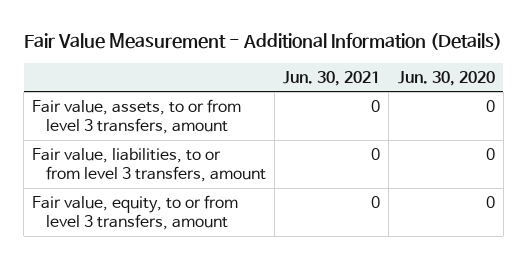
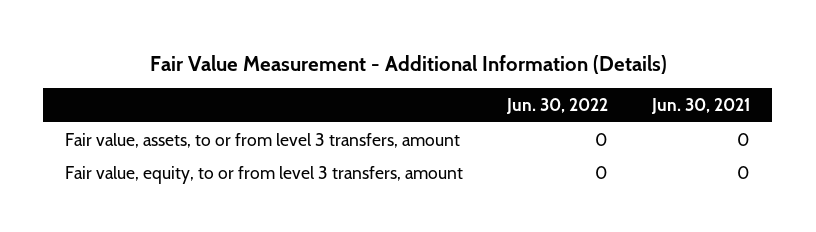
[397,70,495,86] Jun. 30, 2020 -> none
none -> [506,98,609,115] Jun. 30, 2022
[32,147,267,182] Fair value, liabilities, to or from level 3 transfers, amount -> none

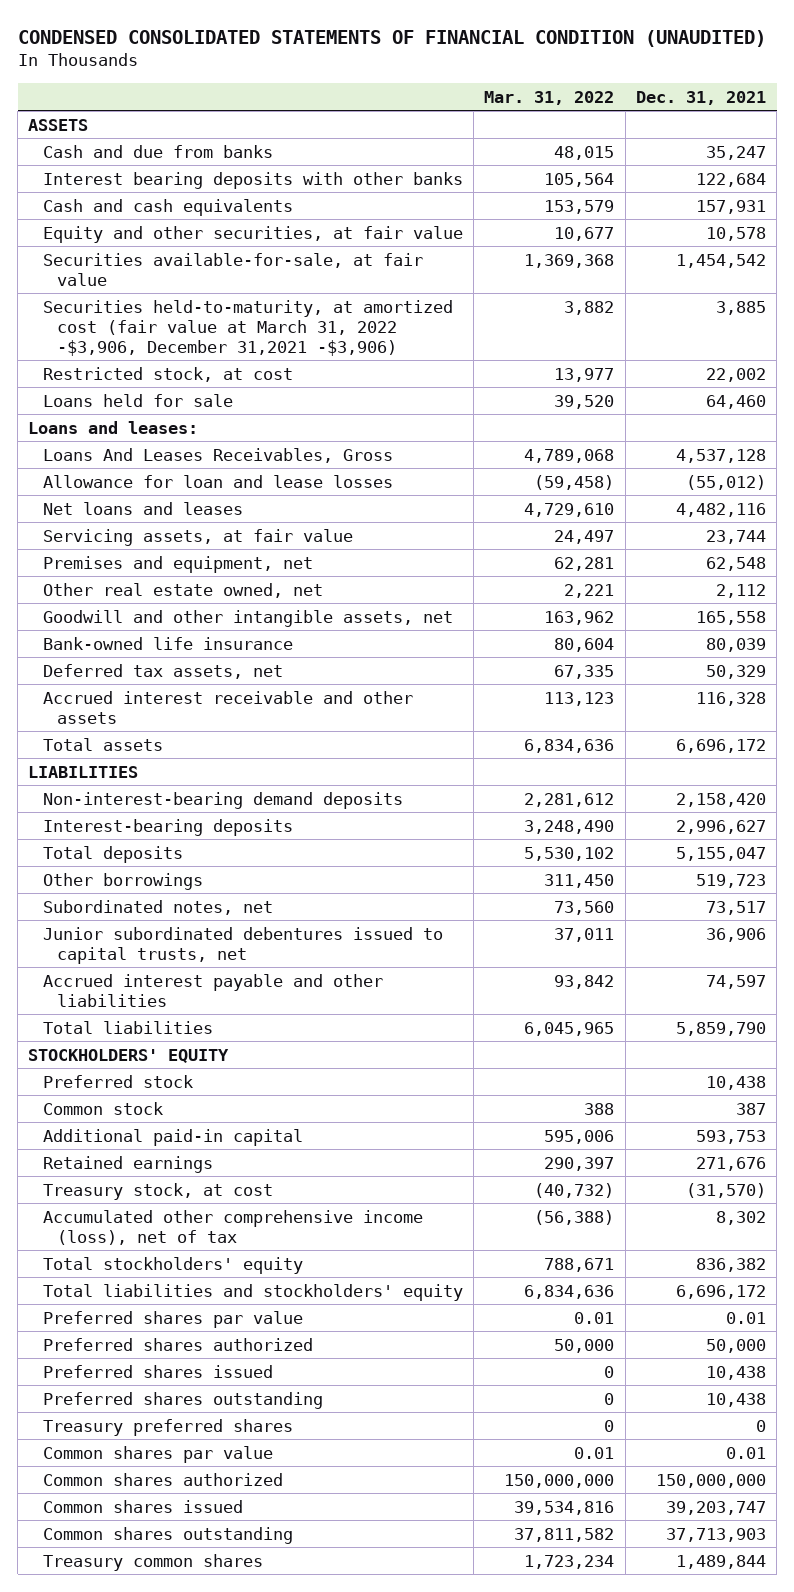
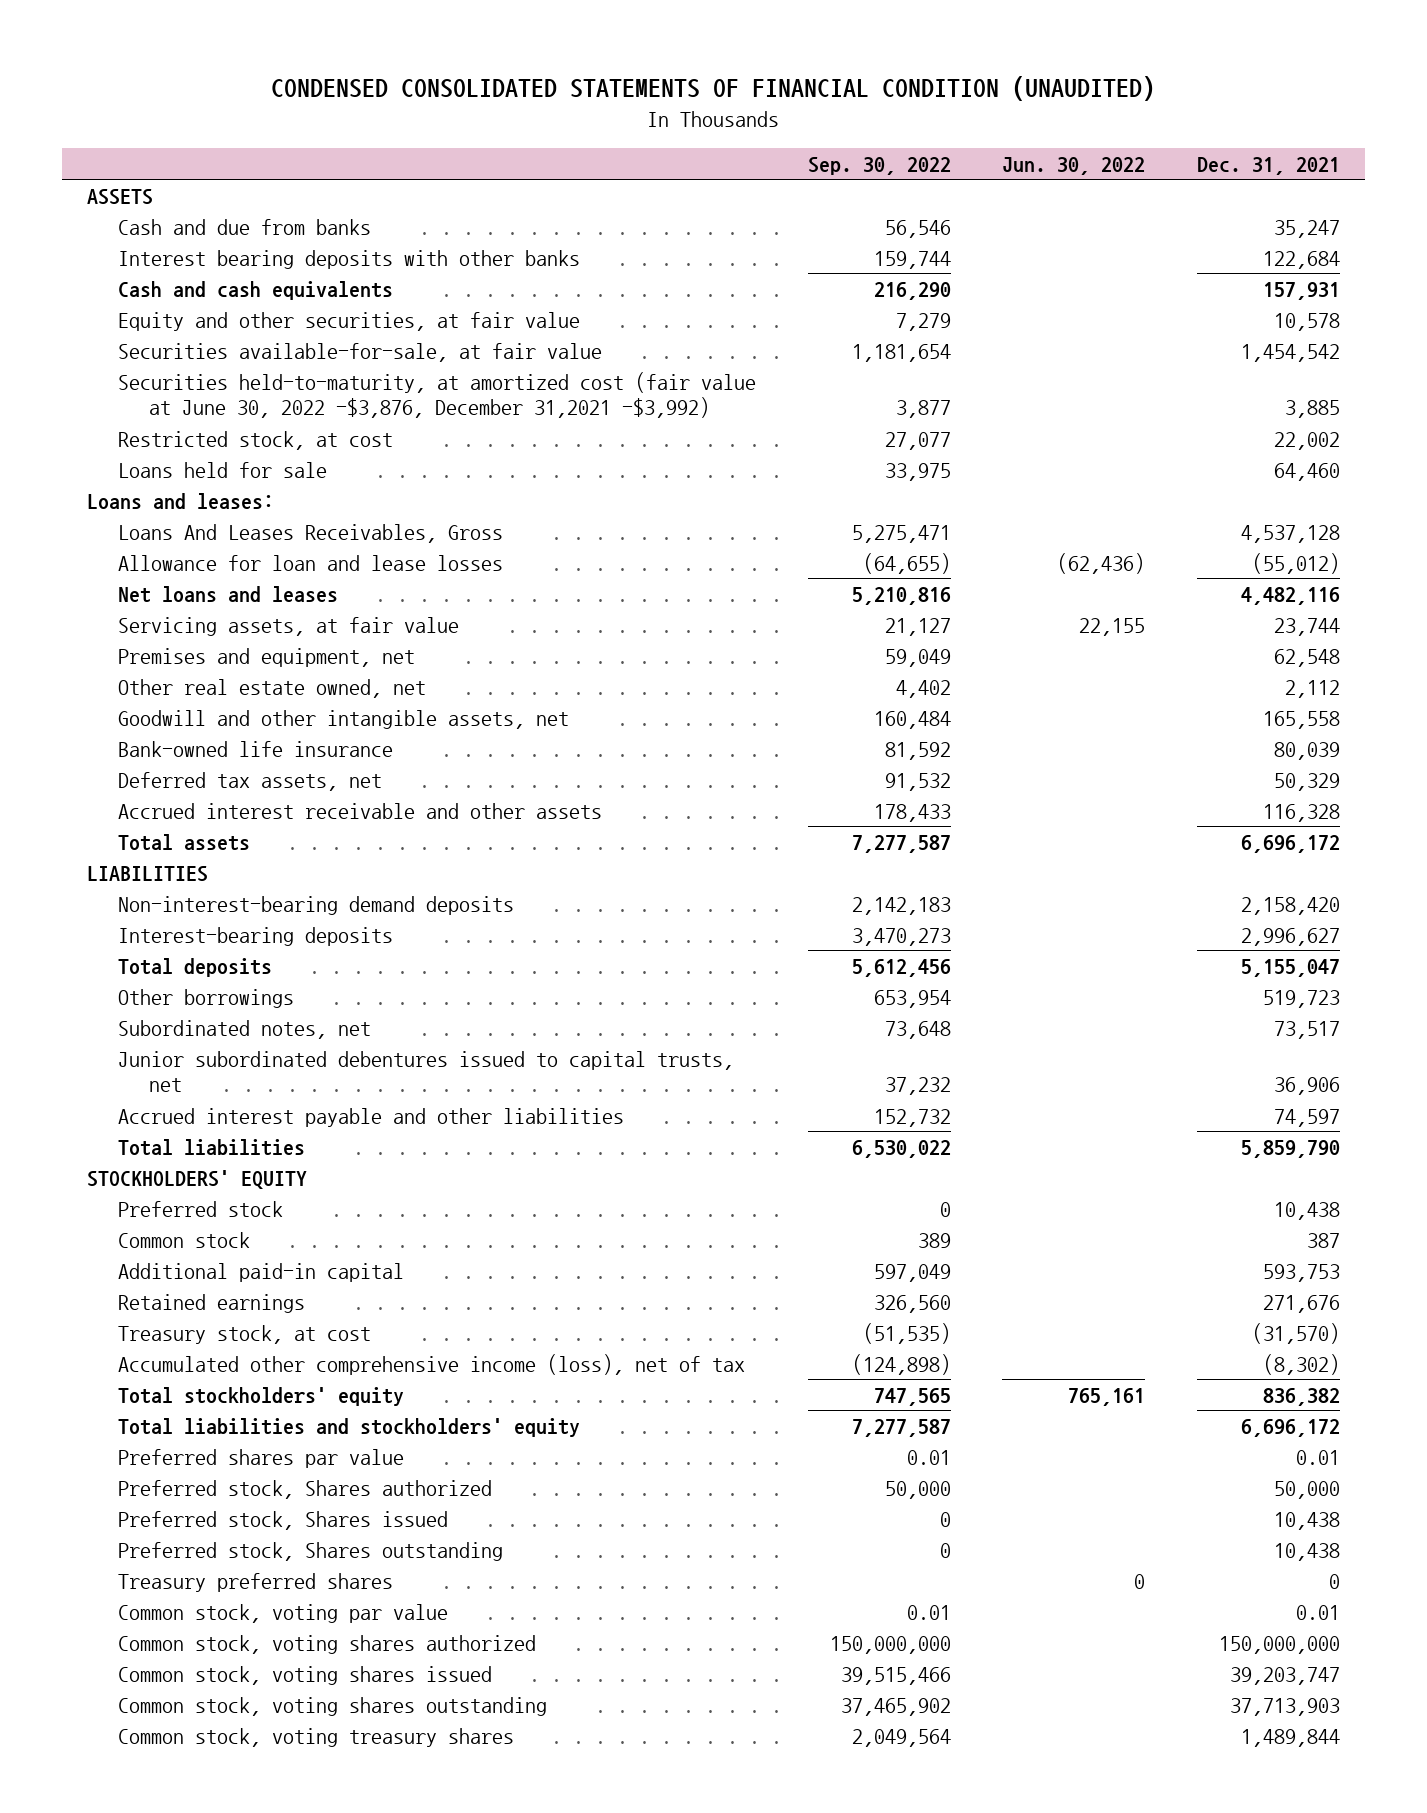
[484,90,615,105] Mar. 31, 2022 -> none
none -> [807,156,951,175] Sep. 30, 2022
none -> [1002,156,1146,175] Jun. 30, 2022
[42,299,453,356] Securities held-to-maturity, at amortized cost (fair value at March 31, 2022 -$3,906, December 31,2021 -$3,906) -> [118,371,757,419] Securities held-to-maturity, at amortized cost (fair value at June 30, 2022 -$3,876, December 31,2021 -$3,992)
[715,1210,766,1225] 8,302 -> [1262,1353,1340,1375] (8,302)
[42,1337,313,1351] Preferred shares authorized -> [118,1479,493,1499] Preferred stock, Shares authorized
[42,1364,273,1378] Preferred shares issued -> [118,1510,449,1530] Preferred stock, Shares issued
[42,1391,323,1409] Preferred shares outstanding -> [118,1541,504,1561] Preferred stock, Shares outstanding
[42,1445,273,1463] Common shares par value -> [118,1603,449,1623] Common stock, voting par value
[42,1472,283,1486] Common shares authorized -> [118,1634,537,1654] Common stock, voting shares authorized
[42,1499,243,1513] Common shares issued -> [118,1665,493,1685] Common stock, voting shares issued
[42,1526,293,1544] Common shares outstanding -> [118,1696,548,1716] Common stock, voting shares outstanding
[42,1553,263,1571] Treasury common shares -> [118,1727,515,1747] Common stock, voting treasury shares

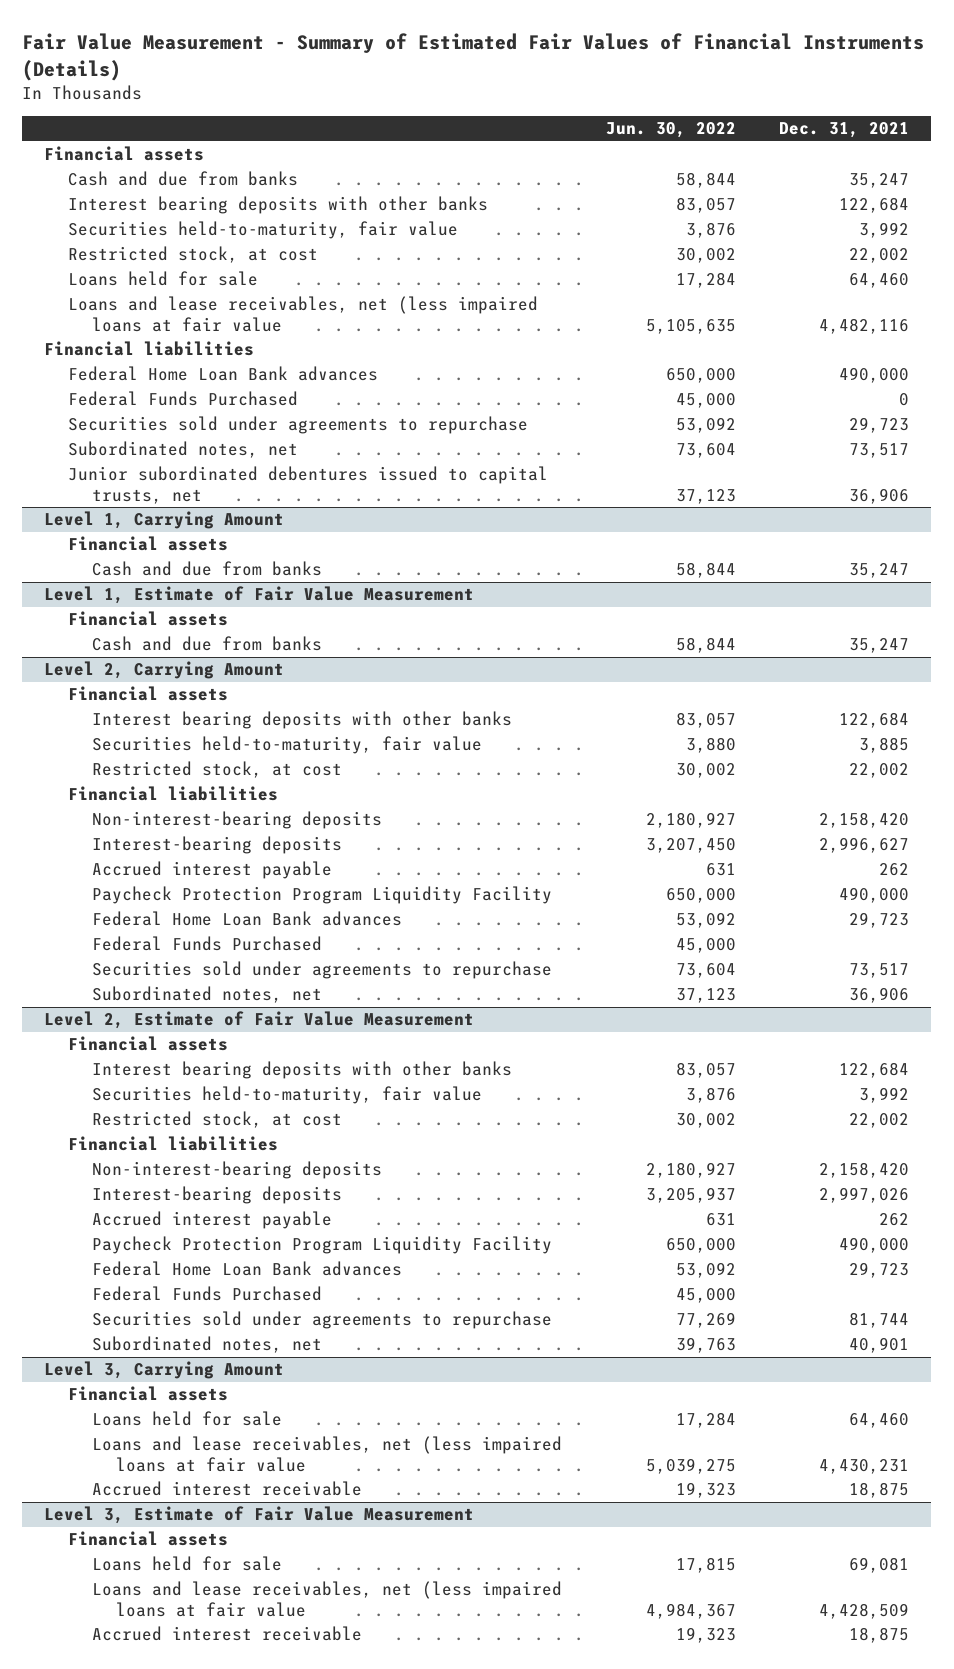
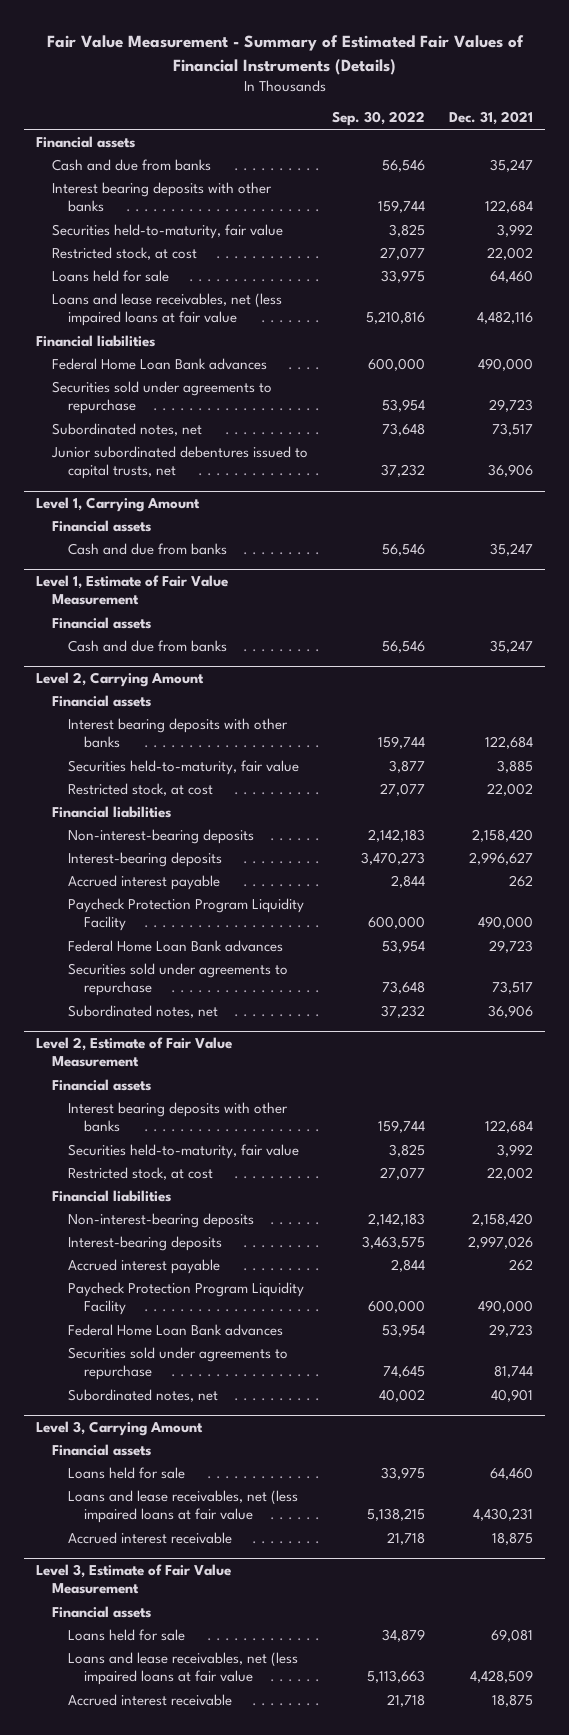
[605,122,736,139] Jun. 30, 2022 -> none
none -> [332,111,426,127] Sep. 30, 2022
[68,391,299,407] Federal Funds Purchased -> none
[92,936,323,952] Federal Funds Purchased -> none
[92,1286,323,1302] Federal Funds Purchased -> none

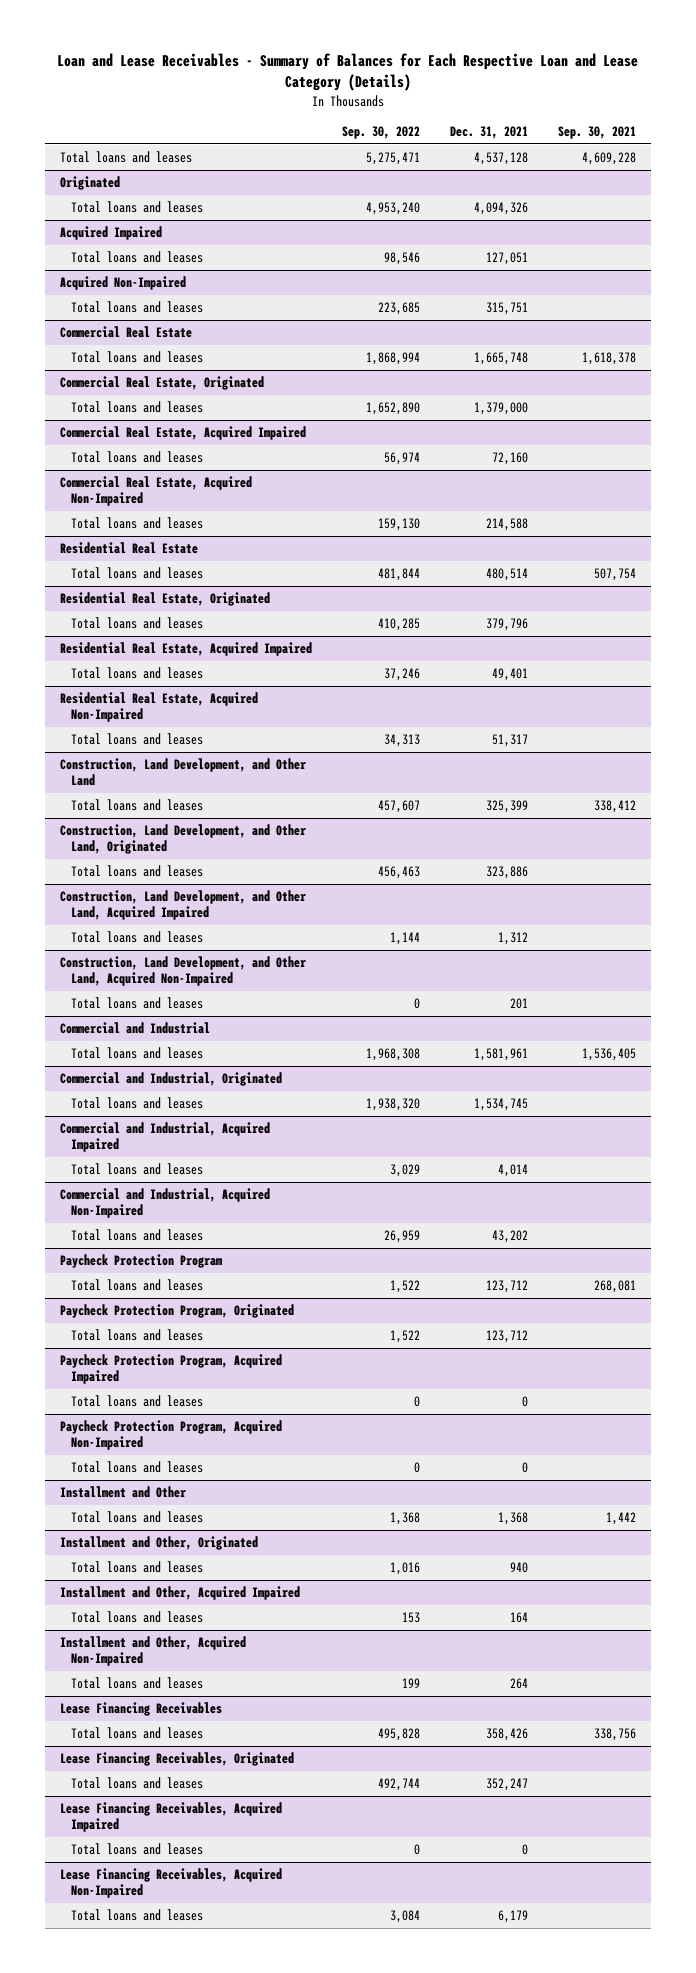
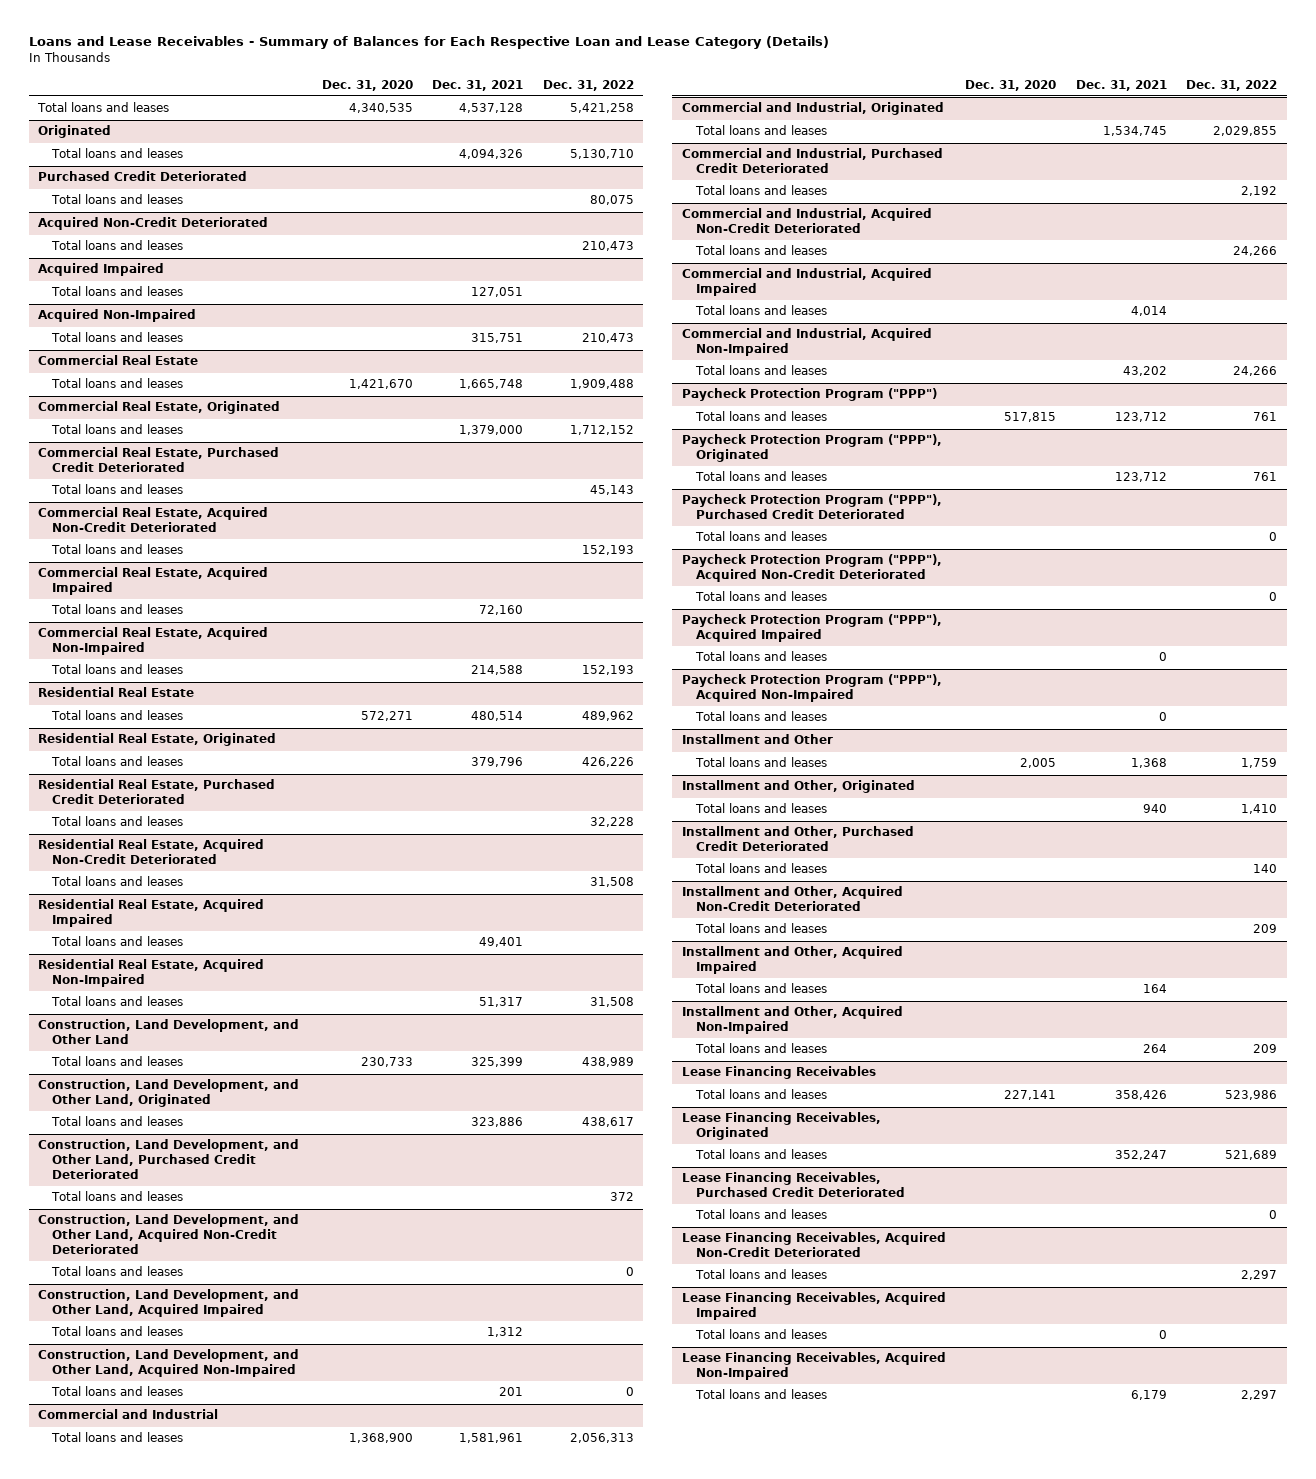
[56,52,638,92] Loan and Lease Receivables - Summary of Balances for Each Respective Loan and Lease Category (Details) -> [28,36,829,50] Loans and Lease Receivables - Summary of Balances for Each Respective Loan and Lease Category (Details)
[341,126,420,140] Sep. 30, 2022 -> none
[557,126,636,140] Sep. 30, 2021 -> none
none -> [321,79,413,91] Dec. 31, 2020
none -> [542,79,634,91] Dec. 31, 2022
none -> [38,171,248,182] Purchased Credit Deteriorated
none -> [51,194,184,205] Total loans and leases
none -> [38,217,269,231] Acquired Non-Credit Deteriorated
none -> [51,240,184,251] Total loans and leases
none -> [38,447,280,473] Commercial Real Estate, Purchased Credit Deteriorated
none -> [51,484,184,495] Total loans and leases
none -> [38,507,269,533] Commercial Real Estate, Acquired Non-Credit Deteriorated
none -> [51,544,184,555] Total loans and leases
none -> [38,779,276,805] Residential Real Estate, Purchased Credit Deteriorated
none -> [51,816,184,827] Total loans and leases
none -> [38,839,265,865] Residential Real Estate, Acquired Non-Credit Deteriorated
none -> [51,876,184,887] Total loans and leases
none -> [38,1139,300,1180] Construction, Land Development, and Other Land, Purchased Credit Deteriorated
none -> [51,1191,184,1202] Total loans and leases
none -> [38,1214,300,1255] Construction, Land Development, and Other Land, Acquired Non-Credit Deteriorated
none -> [51,1266,184,1277] Total loans and leases
none -> [681,148,943,174] Commercial and Industrial, Purchased Credit Deteriorated
none -> [694,185,827,196] Total loans and leases
none -> [681,208,932,234] Commercial and Industrial, Acquired Non-Credit Deteriorated
none -> [694,245,827,256] Total loans and leases
[59,1254,222,1269] Paycheck Protection Program -> [681,388,937,402] Paycheck Protection Program ("PPP")
[59,1304,294,1319] Paycheck Protection Program, Originated -> [681,434,942,463] Paycheck Protection Program ("PPP"), Originated
none -> [681,494,942,520] Paycheck Protection Program ("PPP"), Purchased Credit Deteriorated
none -> [694,531,827,542] Total loans and leases
none -> [681,554,942,583] Paycheck Protection Program ("PPP"), Acquired Non-Credit Deteriorated
none -> [694,591,827,602] Total loans and leases
[59,1354,282,1385] Paycheck Protection Program, Acquired Impaired -> [681,614,942,643] Paycheck Protection Program ("PPP"), Acquired Impaired
[59,1420,282,1451] Paycheck Protection Program, Acquired Non-Impaired -> [681,674,942,703] Paycheck Protection Program ("PPP"), Acquired Non-Impaired
none -> [681,826,914,852] Installment and Other, Purchased Credit Deteriorated
none -> [694,863,827,874] Total loans and leases
none -> [681,886,903,912] Installment and Other, Acquired Non-Credit Deteriorated
none -> [694,923,827,934] Total loans and leases
none -> [681,1172,905,1198] Lease Financing Receivables, Purchased Credit Deteriorated
none -> [694,1209,827,1220] Total loans and leases
none -> [681,1232,946,1258] Lease Financing Receivables, Acquired Non-Credit Deteriorated
none -> [694,1269,827,1280] Total loans and leases

